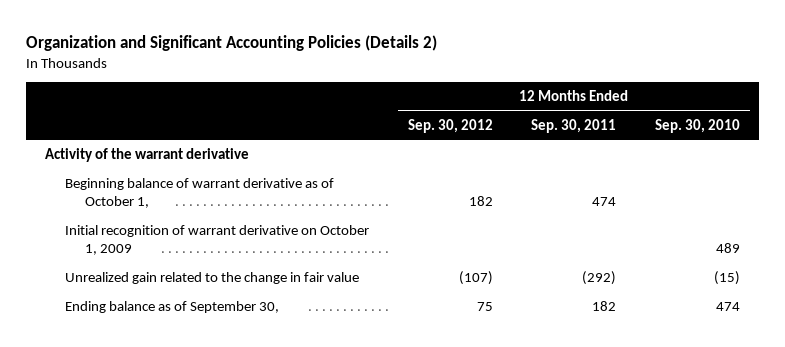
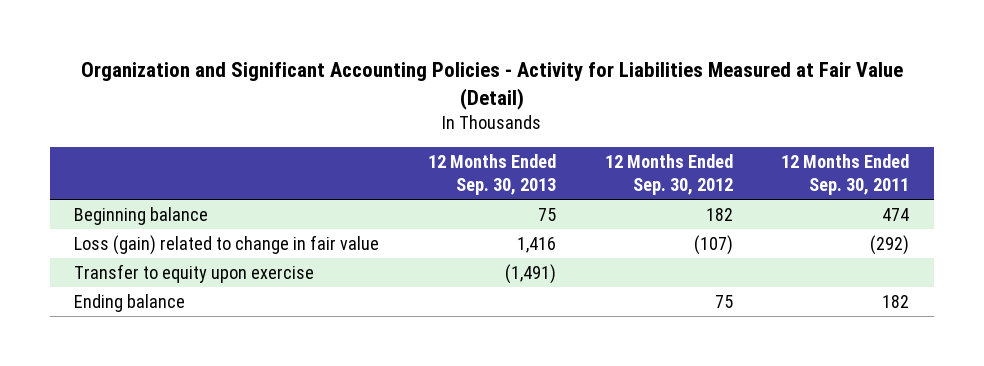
[26,35,438,52] Organization and Significant Accounting Policies (Details 2) -> [80,62,903,111] Organization and Significant Accounting Policies - Activity for Liabilities Measured at Fair Value (Detail)
[655,118,741,133] Sep. 30, 2010 -> none
none -> [427,154,556,196] 12 Months Ended Sep. 30, 2013
[45,147,250,162] Activity of the warrant derivative -> none
[65,224,370,256] Initial recognition of warrant derivative on October 1, 2009 -> none
[65,177,335,209] Beginning balance of warrant derivative as of October 1, -> [74,206,209,225] Beginning balance
[65,271,360,284] Unrealized gain related to the change in fair value -> [74,234,380,255] Loss (gain) related to change in fair value
none -> [74,263,315,283] Transfer to equity upon exercise
[65,300,280,313] Ending balance as of September 30, -> [74,293,186,312] Ending balance

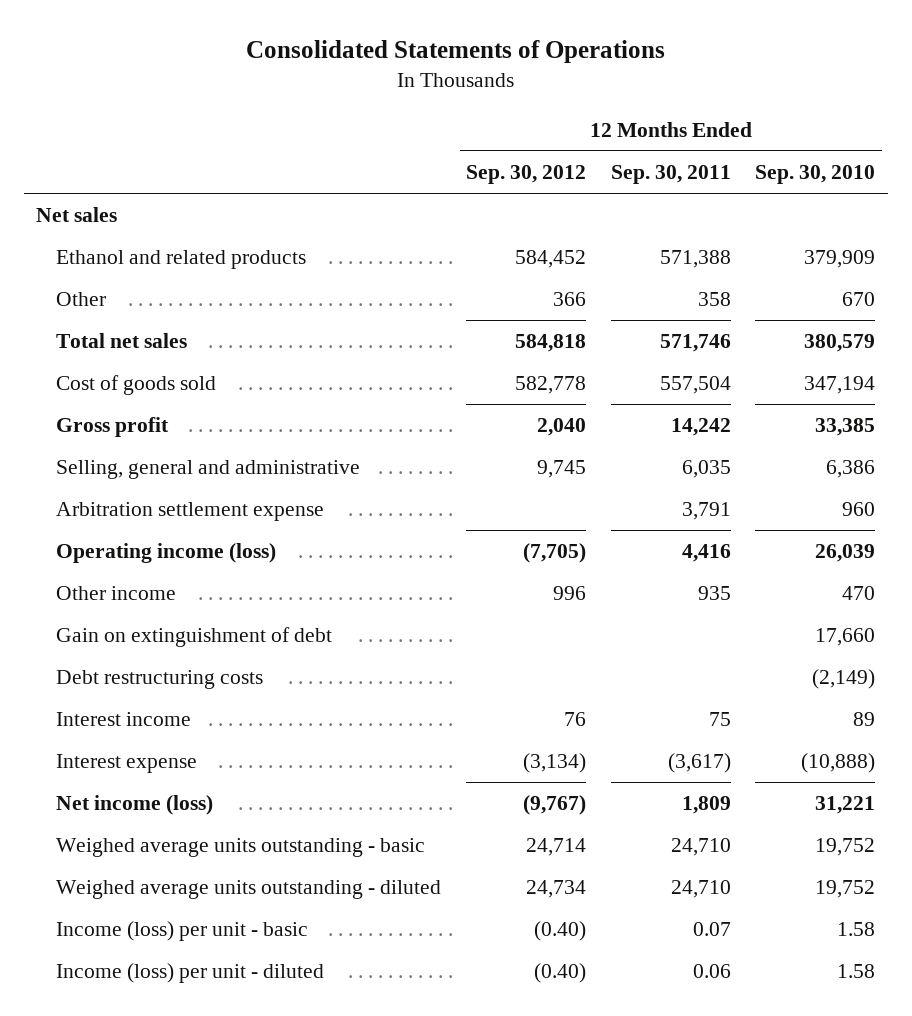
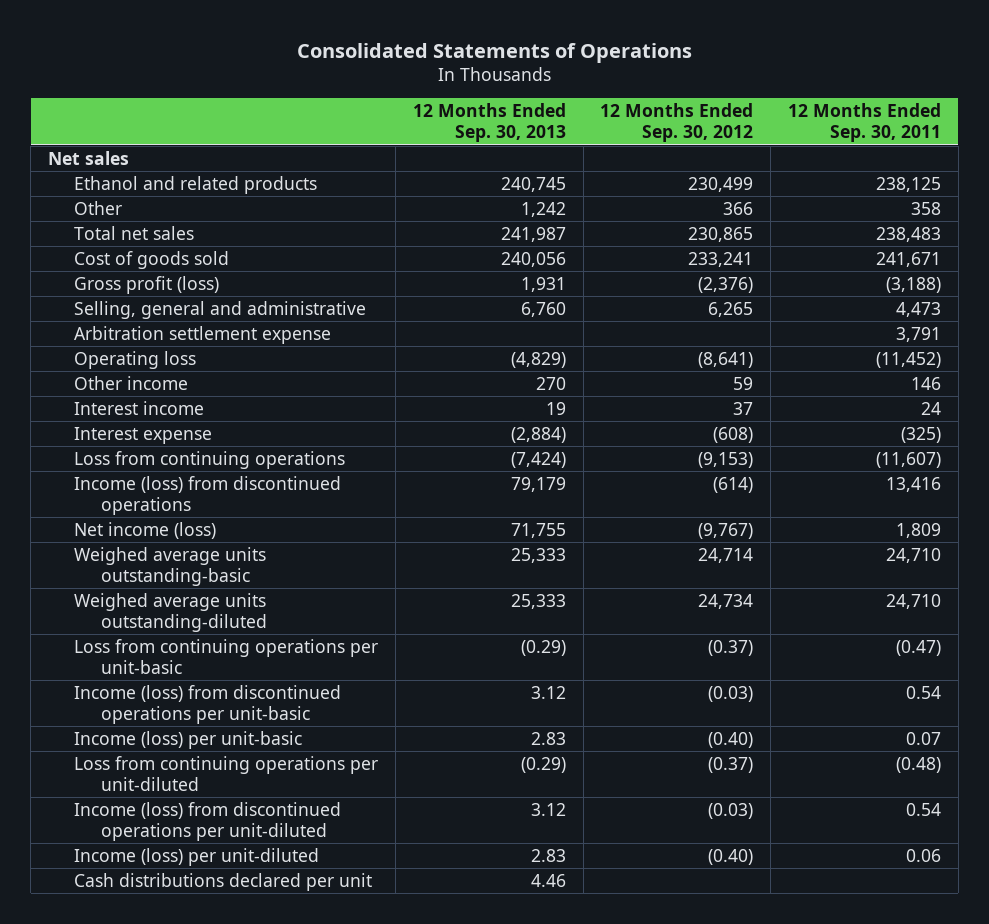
[755,164,876,184] Sep. 30, 2010 -> none
none -> [412,103,566,143] 12 Months Ended Sep. 30, 2013
[514,250,586,269] 584,452 -> [688,176,754,192] 230,499
[659,250,731,269] 571,388 -> [875,176,941,192] 238,125
[514,334,586,353] 584,818 -> [688,226,754,242] 230,865
[659,334,731,353] 571,746 -> [875,226,941,242] 238,483
[514,376,586,395] 582,778 -> [688,251,754,267] 233,241
[659,376,731,395] 557,504 -> [875,251,941,267] 241,671
[55,417,169,438] Gross profit -> [74,275,220,294] Gross profit (loss)
[536,418,586,437] 2,040 -> [698,276,754,293] (2,376)
[670,418,731,437] 14,242 -> [885,276,941,293] (3,188)
[536,460,586,479] 9,745 -> [708,301,754,317] 6,265
[681,460,731,479] 6,035 -> [895,301,941,317] 4,473
[55,627,332,648] Gain on extinguishment of debt -> none
[55,670,263,690] Debt restructuring costs -> none
[55,543,276,564] Operating income (loss) -> [74,350,197,369] Operating loss
[522,543,586,564] (7,705) -> [698,351,754,368] (8,641)
[681,544,731,563] 4,416 -> [875,351,941,368] (11,452)
[552,586,586,601] 996 -> [733,376,754,390] 59
[697,586,731,601] 935 -> [910,376,941,390] 146
[563,712,586,727] 76 -> [733,401,754,415] 37
[708,712,731,727] 75 -> [920,401,941,415] 24
[522,753,586,774] (3,134) -> [713,426,754,443] (608)
[667,753,731,774] (3,617) -> [900,426,941,443] (325)
none -> [74,450,346,469] Loss from continuing operations
none -> [74,475,342,515] Income (loss) from discontinued operations
[55,838,425,858] Weighed average units outstanding - basic -> [74,546,267,586] Weighed average units outstanding-basic
[55,880,441,900] Weighed average units outstanding - diluted -> [74,592,267,632] Weighed average units outstanding-diluted
none -> [74,638,379,674] Loss from continuing operations per unit-basic
none -> [74,684,342,724] Income (loss) from discontinued operations per unit-basic
[55,921,308,942] Income (loss) per unit - basic -> [74,730,303,749] Income (loss) per unit-basic
none -> [74,755,379,791] Loss from continuing operations per unit-diluted
none -> [74,801,342,841] Income (loss) from discontinued operations per unit-diluted
[55,963,324,984] Income (loss) per unit - diluted -> [74,847,320,866] Income (loss) per unit-diluted
none -> [74,872,373,891] Cash distributions declared per unit

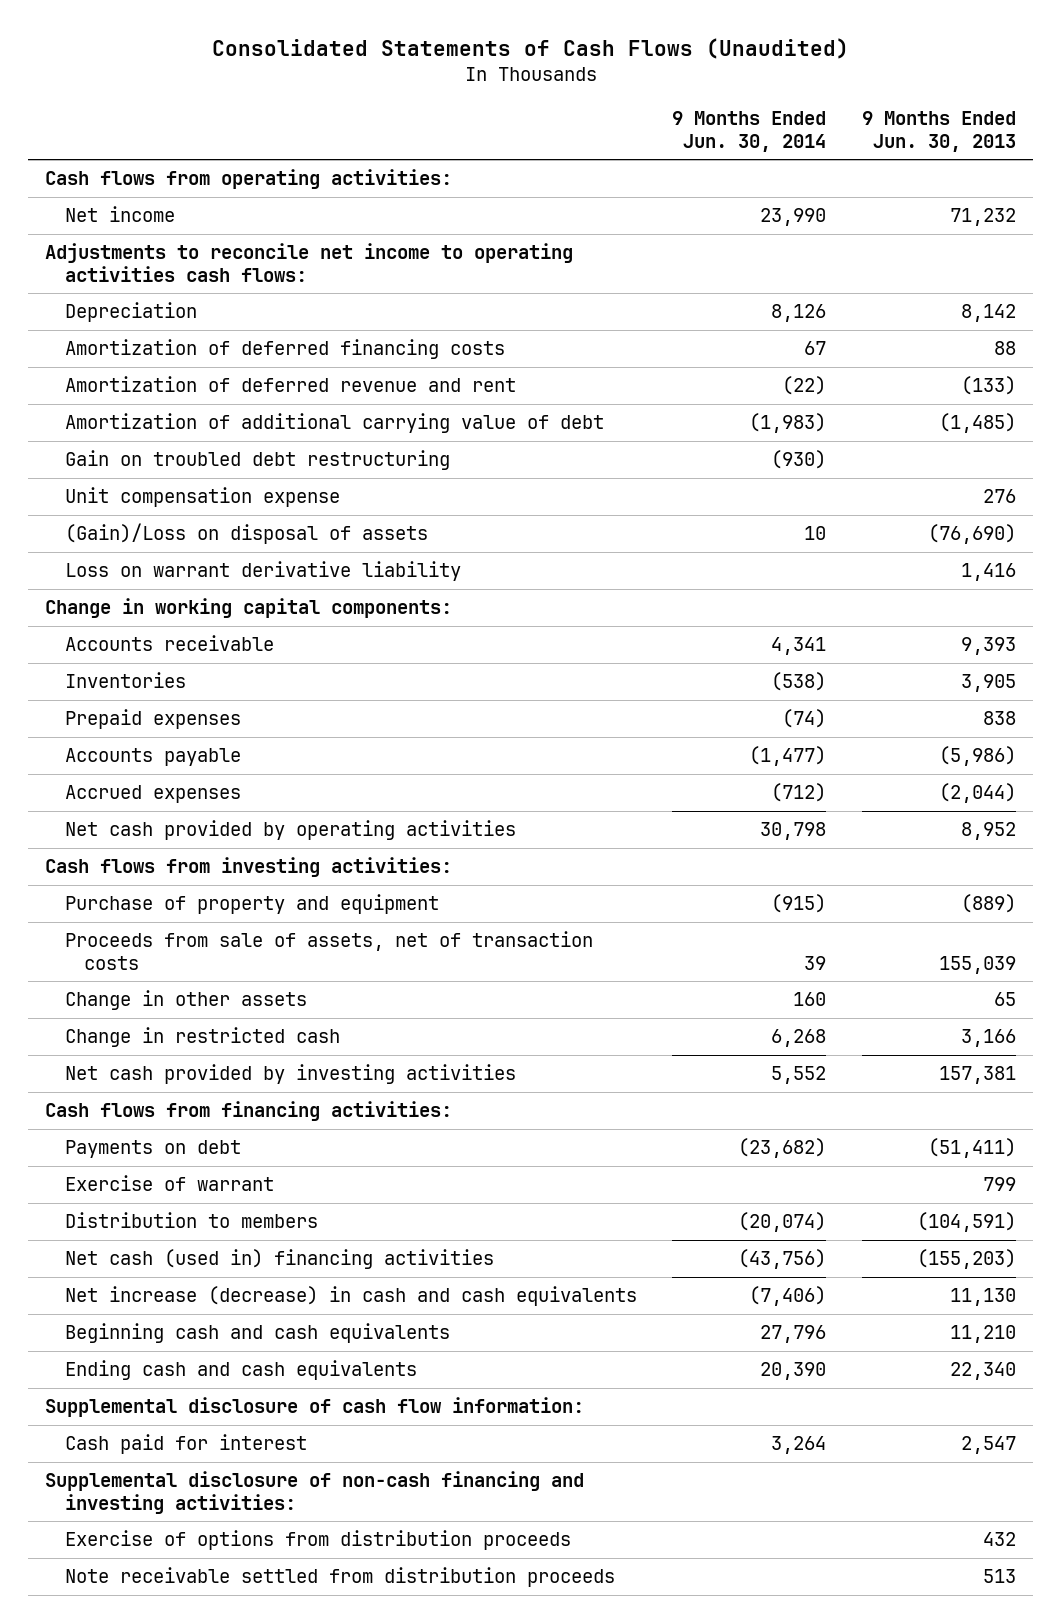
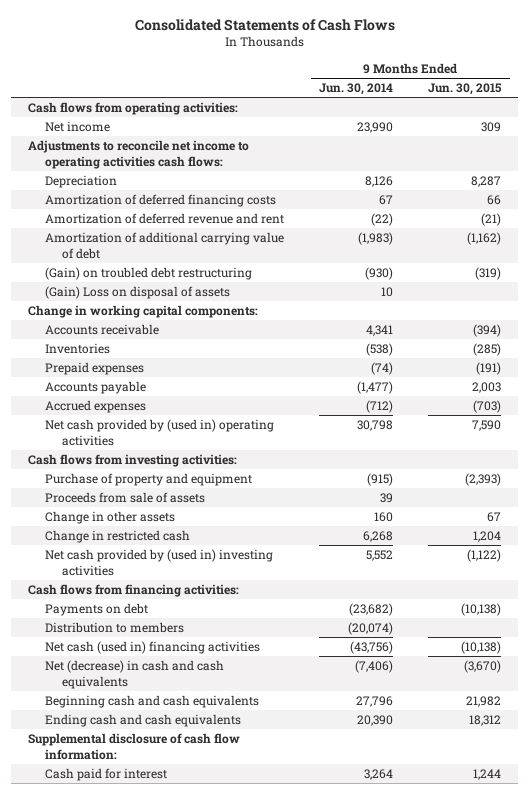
[211,38,849,60] Consolidated Statements of Cash Flows (Unaudited) -> [134,18,395,31] Consolidated Statements of Cash Flows
[861,110,1016,152] 9 Months Ended Jun. 30, 2013 -> none
none -> [428,83,503,96] Jun. 30, 2015
[64,487,340,508] Unit compensation expense -> none
[64,561,461,582] Loss on warrant derivative liability -> none
[64,450,450,471] Gain on troubled debt restructuring -> [45,267,253,281] (Gain) on troubled debt restructuring
[64,523,428,545] (Gain)/Loss on disposal of assets -> [45,286,231,300] (Gain) Loss on disposal of assets
[64,820,516,841] Net cash provided by operating activities -> [45,419,275,446] Net cash provided by (used in) operating activities
[64,931,593,970] Proceeds from sale of assets, net of transaction costs -> [45,492,206,504] Proceeds from sale of assets
[64,1064,516,1085] Net cash provided by investing activities -> [45,549,274,576] Net cash provided by (used in) investing activities
[64,1175,274,1192] Exercise of warrant -> none
[64,1286,637,1307] Net increase (decrease) in cash and cash equivalents -> [45,660,225,689] Net (decrease) in cash and cash equivalents
[45,1471,585,1514] Supplemental disclosure of non-cash financing and investing activities: -> none
[64,1530,571,1551] Exercise of options from distribution proceeds -> none
[64,1567,615,1588] Note receivable settled from distribution proceeds -> none

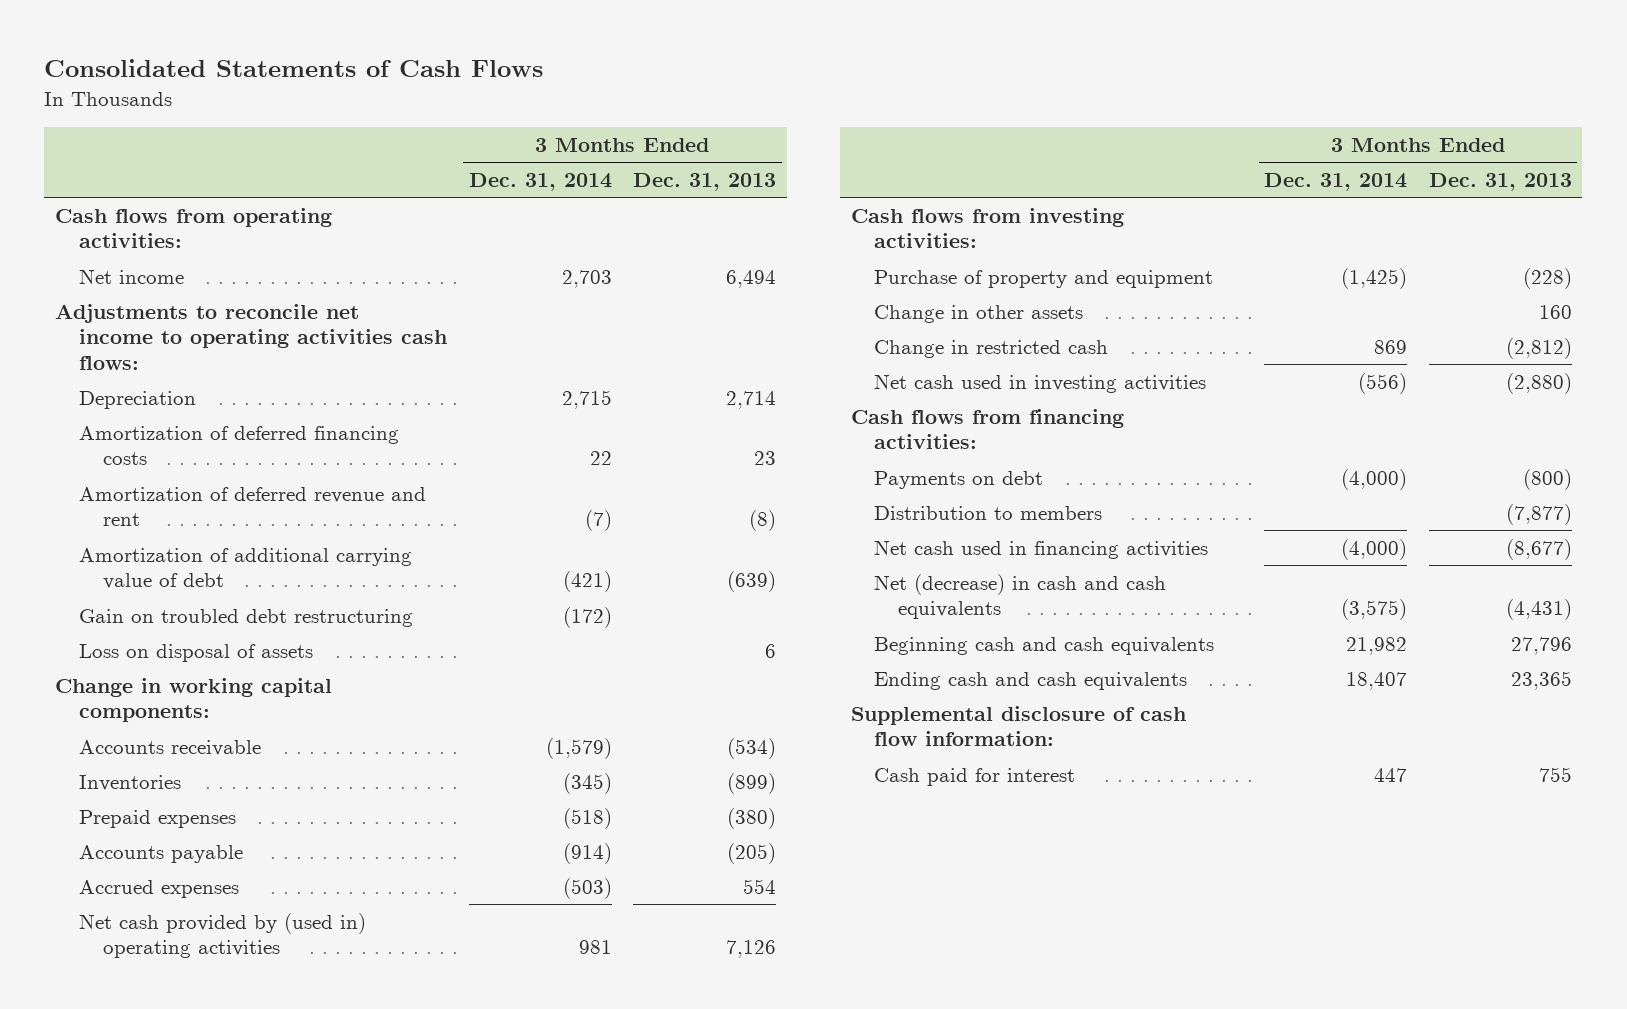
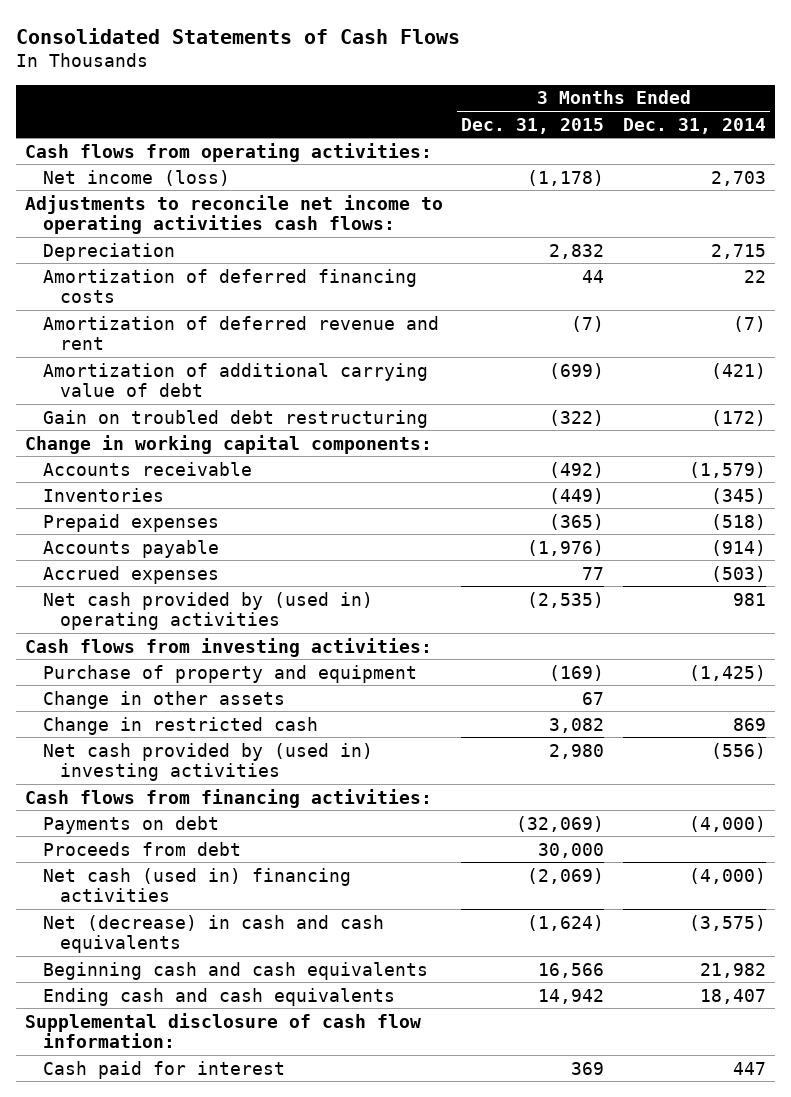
[633,172,777,191] Dec. 31, 2013 -> none
none -> [461,117,605,134] Dec. 31, 2015
[79,268,185,284] Net income -> [42,169,230,186] Net income (loss)
[79,643,314,662] Loss on disposal of assets -> none
[874,373,1207,393] Net cash used in investing activities -> [42,742,373,781] Net cash provided by (used in) investing activities
[874,505,1103,520] Distribution to members -> none
none -> [42,841,241,856] Proceeds from debt
[874,539,1209,559] Net cash used in financing activities -> [42,867,351,902] Net cash (used in) financing activities

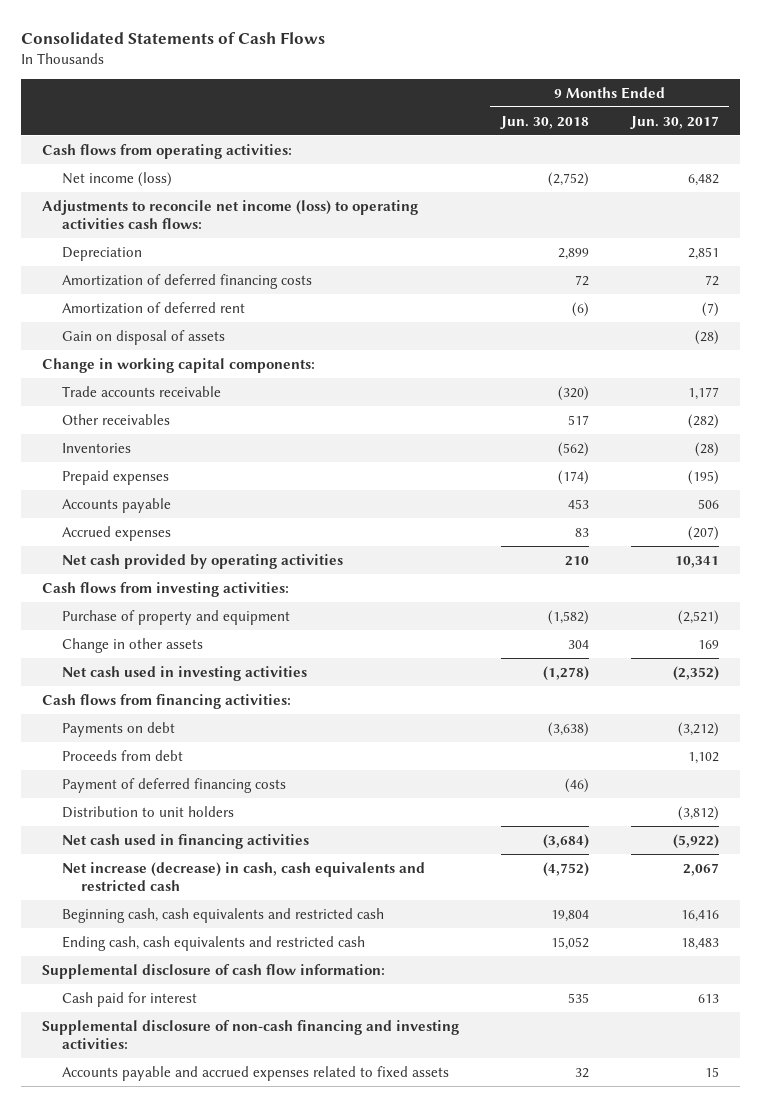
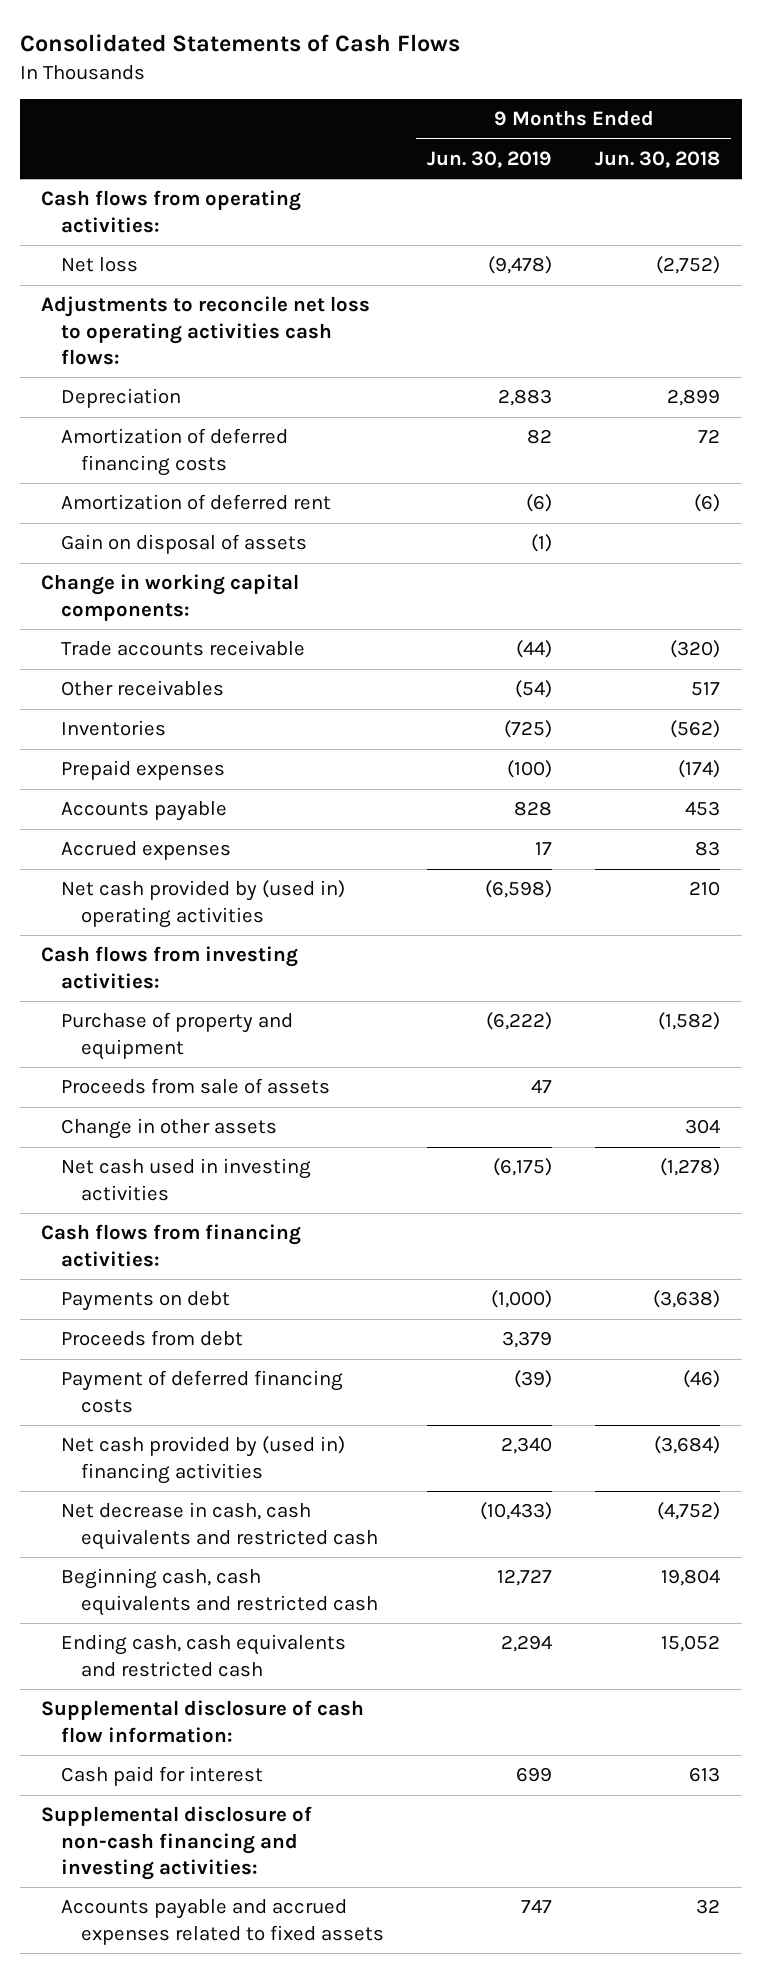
[629,115,719,129] Jun. 30, 2017 -> none
none -> [427,150,553,168] Jun. 30, 2019
[61,171,172,187] Net income (loss) -> [61,257,139,273] Net loss
[41,199,418,229] Adjustments to reconcile net income (loss) to operating activities cash flows: -> [41,296,371,365] Adjustments to reconcile net loss to operating activities cash flows:
[61,553,343,569] Net cash provided by operating activities -> [61,880,346,928] Net cash provided by (used in) operating activities
none -> [61,1078,331,1095] Proceeds from sale of assets
[61,805,234,818] Distribution to unit holders -> none
[61,833,309,849] Net cash used in financing activities -> [61,1436,346,1484] Net cash provided by (used in) financing activities
[61,861,425,891] Net increase (decrease) in cash, cash equivalents and restricted cash -> [61,1502,379,1550] Net decrease in cash, cash equivalents and restricted cash
[567,992,589,1003] 535 -> [689,1767,721,1783] 613

